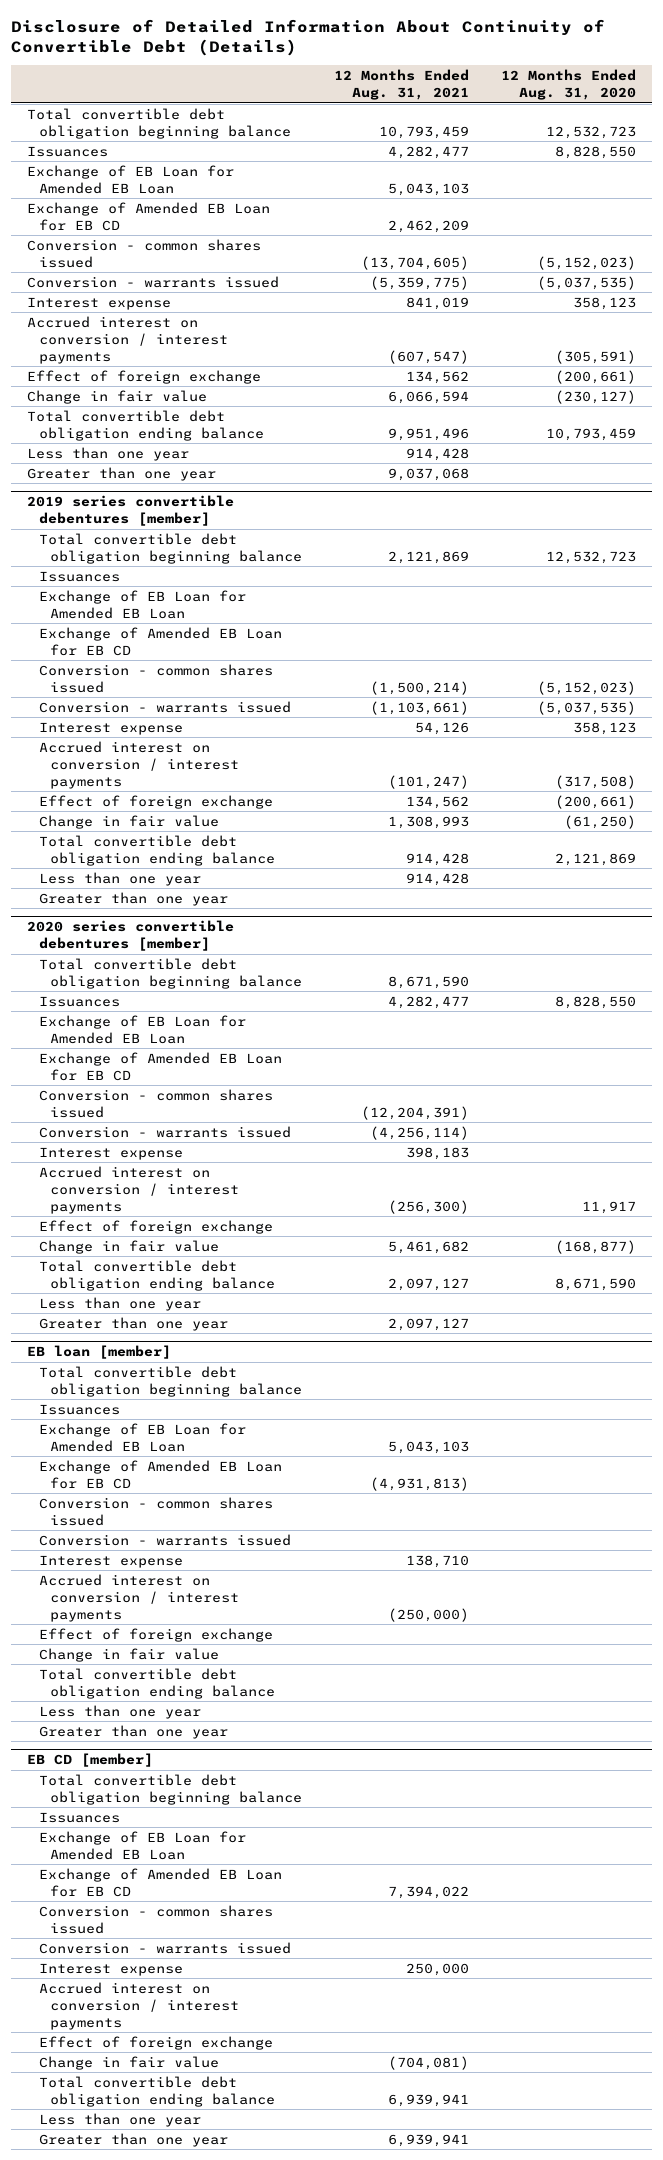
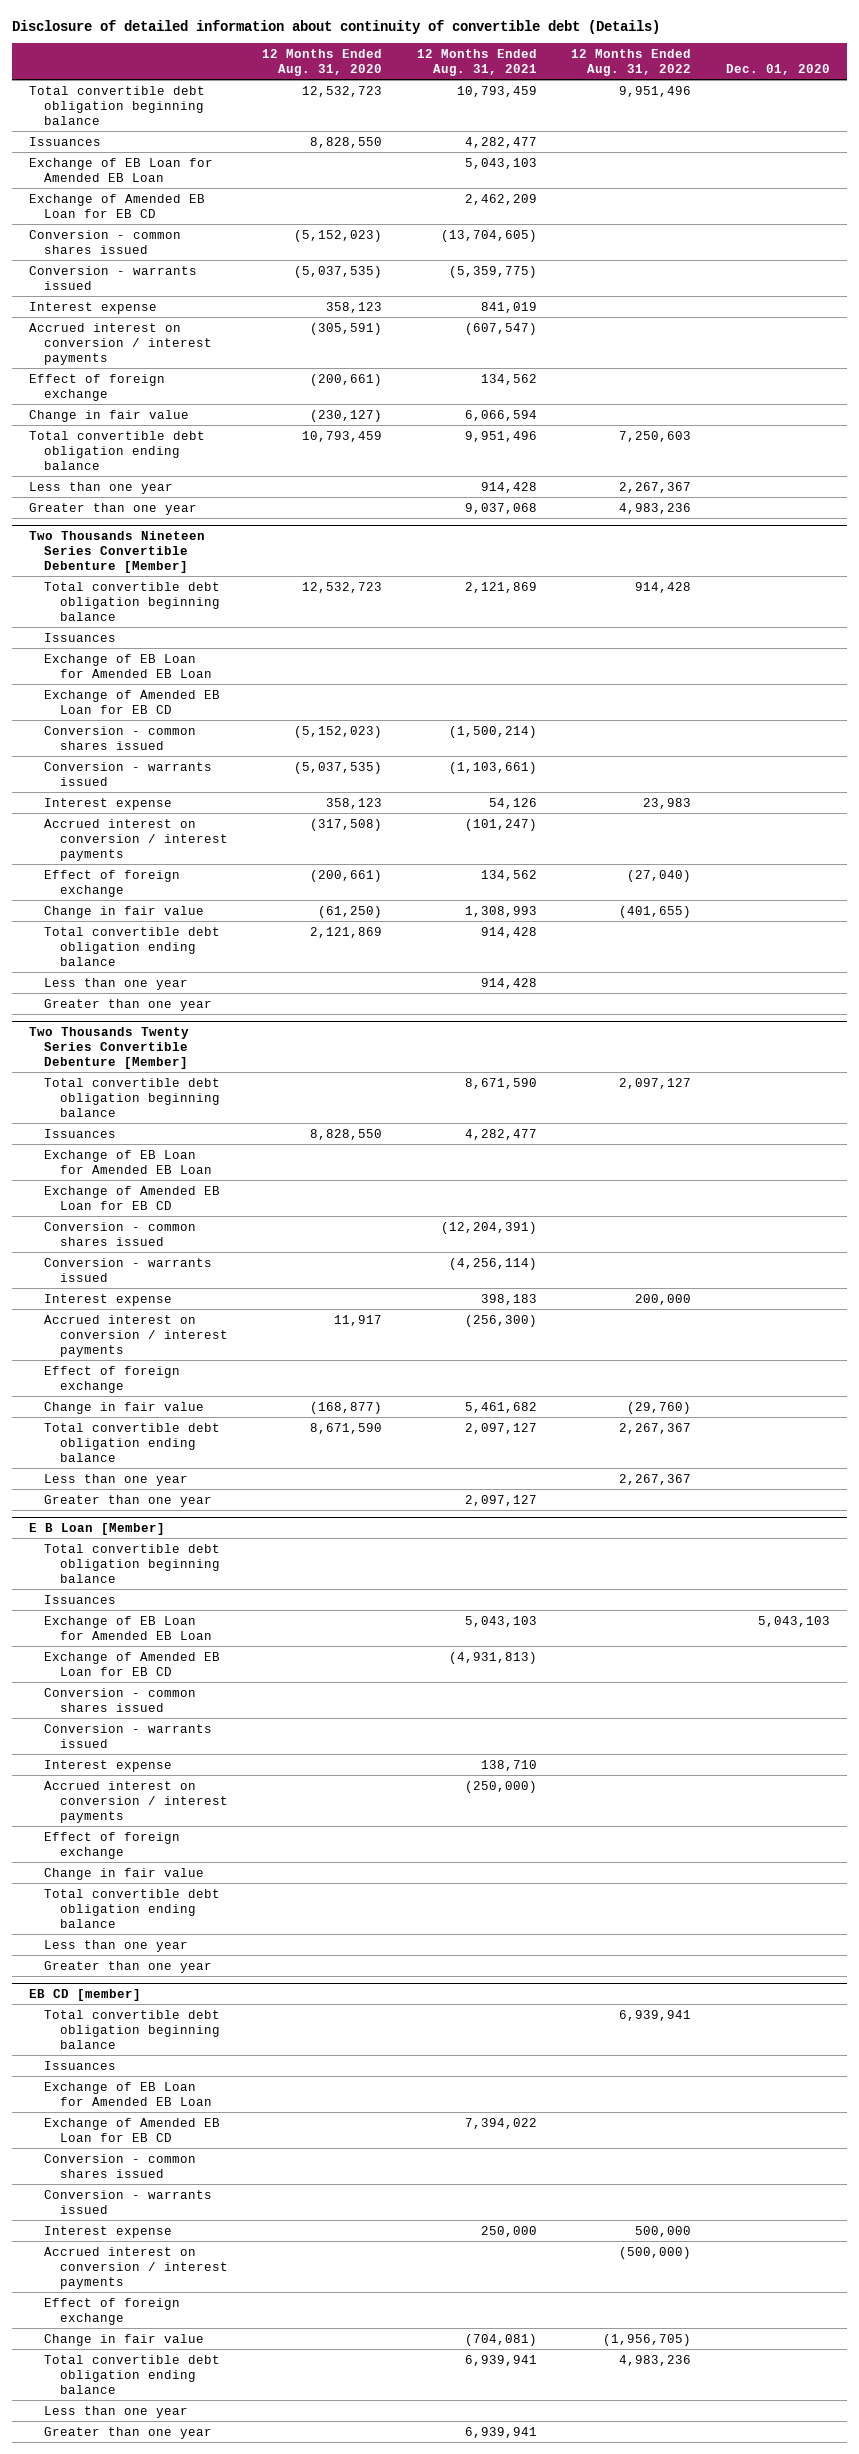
[11,18,606,57] Disclosure of Detailed Information About Continuity of Convertible Debt (Details) -> [11,19,660,34] Disclosure of detailed information about continuity of convertible debt (Details)
none -> [571,48,692,76] 12 Months Ended Aug. 31, 2022
none -> [725,63,830,75] Dec. 01, 2020
[27,495,235,527] 2019 series convertible debentures [member] -> [28,531,205,574] Two Thousands Nineteen Series Convertible Debenture [Member]
[27,920,235,952] 2020 series convertible debentures [member] -> [28,1027,189,1070] Two Thousands Twenty Series Convertible Debenture [Member]
[27,1345,172,1360] EB loan [member] -> [28,1523,165,1536] E B Loan [Member]

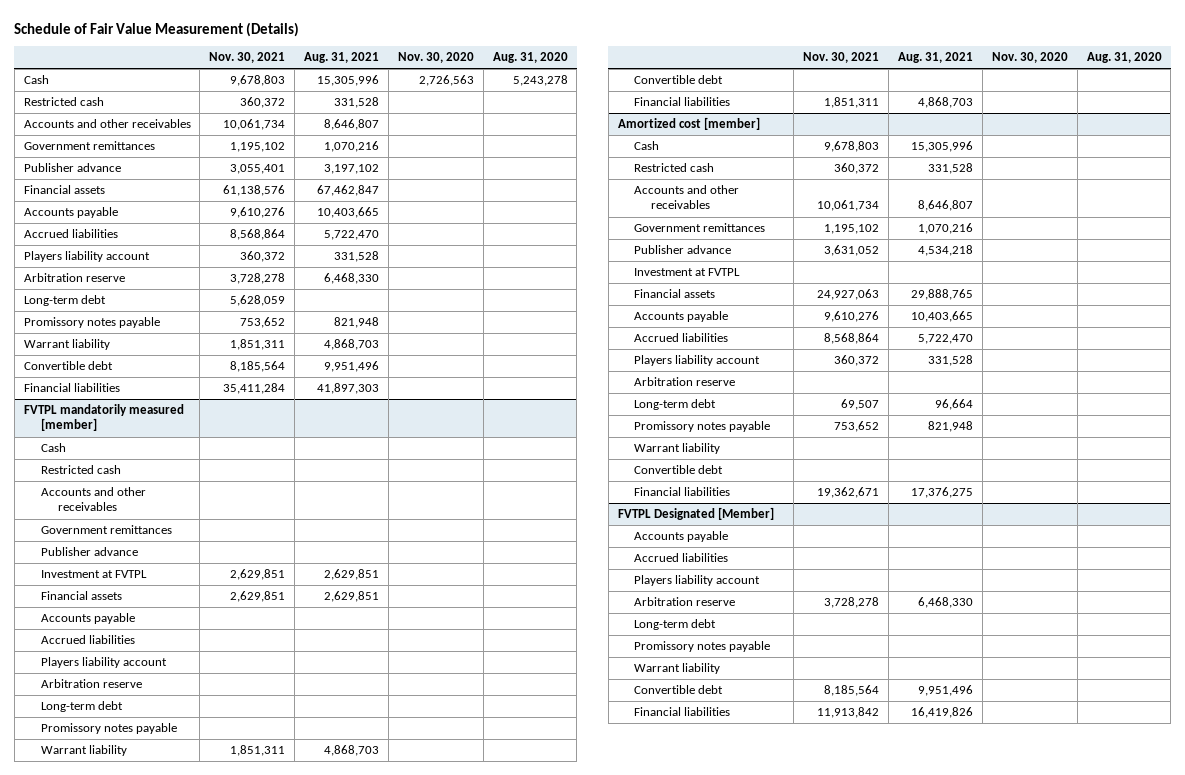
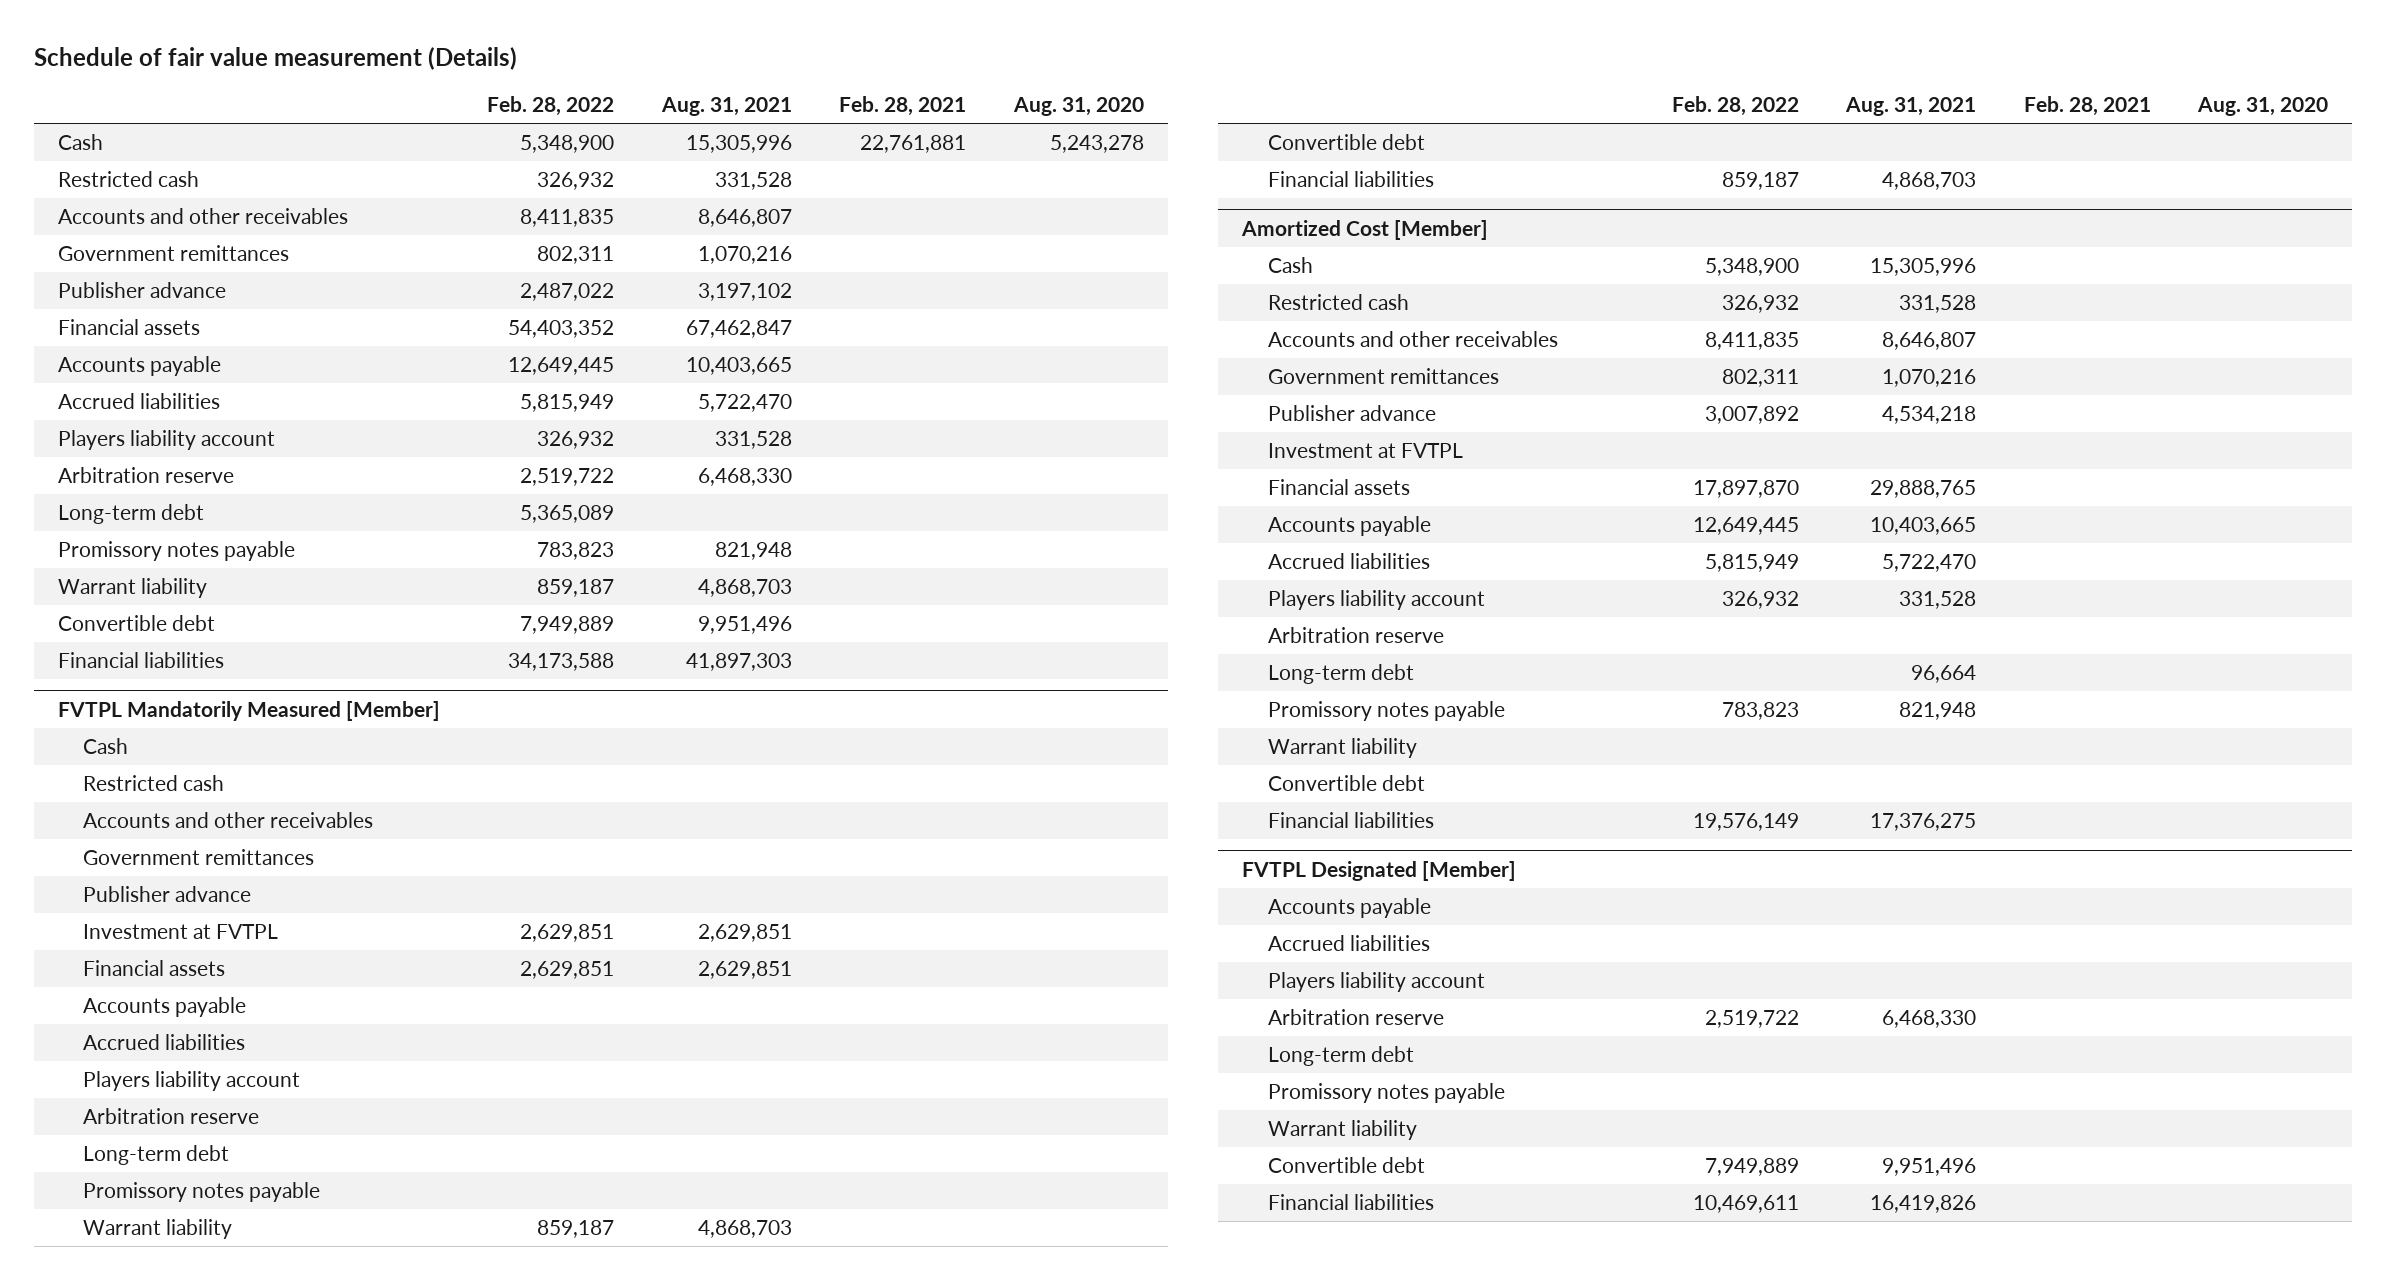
[14,21,300,37] Schedule of Fair Value Measurement (Details) -> [34,46,518,70] Schedule of fair value measurement (Details)
[209,52,286,64] Nov. 30, 2021 -> none
[397,52,474,64] Nov. 30, 2020 -> none
none -> [487,95,615,116] Feb. 28, 2022
none -> [839,95,967,116] Feb. 28, 2021
[23,404,184,432] FVTPL mandatorily measured [member] -> [57,700,440,721] FVTPL Mandatorily Measured [Member]
[617,117,760,131] Amortized cost [member] -> [1241,219,1489,240] Amortized Cost [Member]

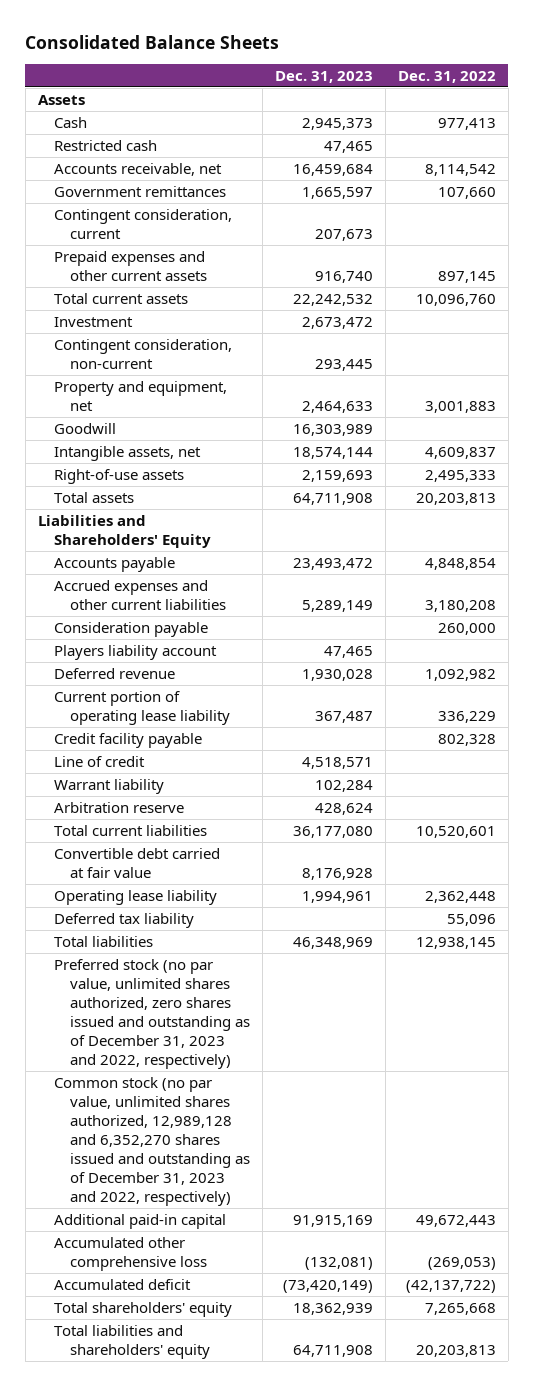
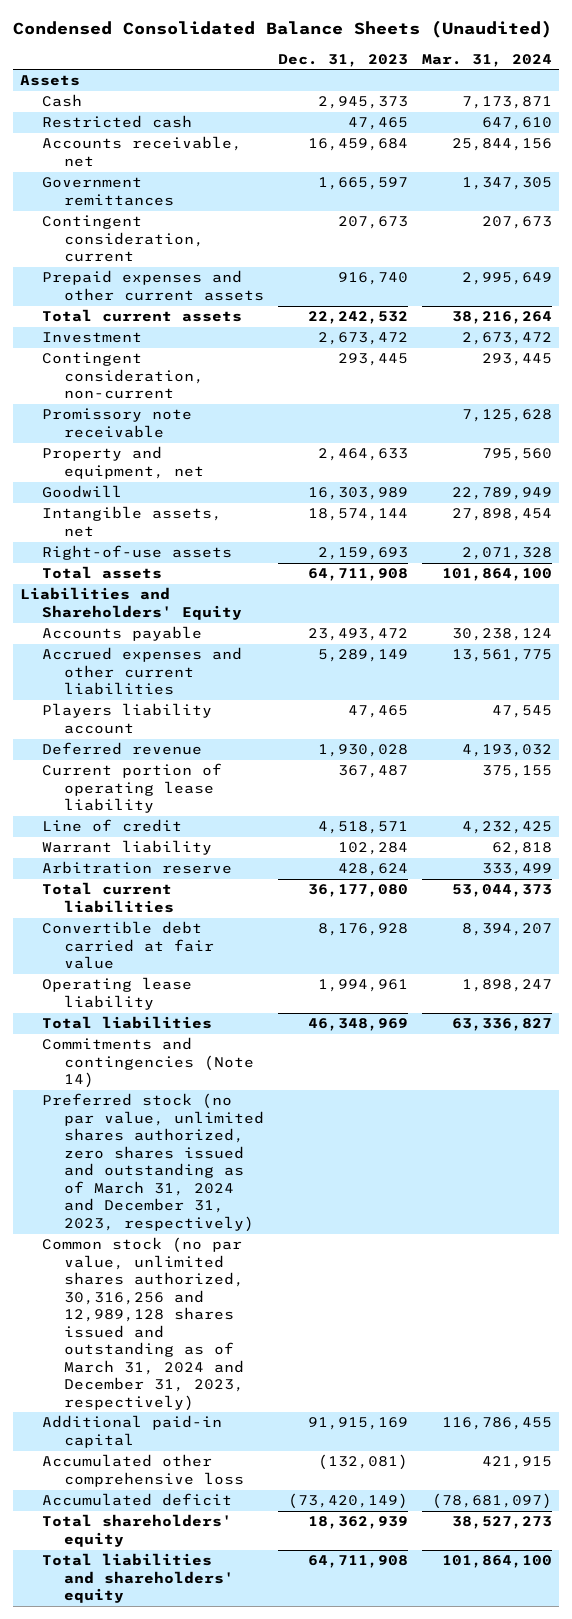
[25,34,280,49] Consolidated Balance Sheets -> [12,20,552,39] Condensed Consolidated Balance Sheets (Unaudited)
[397,70,496,83] Dec. 31, 2022 -> none
none -> [421,53,552,67] Mar. 31, 2024
none -> [41,408,192,438] Promissory note receivable
[53,621,208,637] Consideration payable -> none
[53,732,202,748] Credit facility payable -> none
[53,912,194,928] Deferred tax liability -> none
none -> [41,1037,254,1089] Commitments and contingencies (Note 14)
[53,958,251,1070] Preferred stock (no par value, unlimited shares authorized, zero shares issued and outstanding as of December 31, 2023 and 2022, respectively) -> [41,1093,264,1232] Preferred stock (no par value, unlimited shares authorized, zero shares issued and outstanding as of March 31, 2024 and December 31, 2023, respectively)
[53,1076,251,1207] Common stock (no par value, unlimited shares authorized, 12,989,128 and 6,352,270 shares issued and outstanding as of December 31, 2023 and 2022, respectively) -> [41,1237,244,1411] Common stock (no par value, unlimited shares authorized, 30,316,256 and 12,989,128 shares issued and outstanding as of March 31, 2024 and December 31, 2023, respectively)

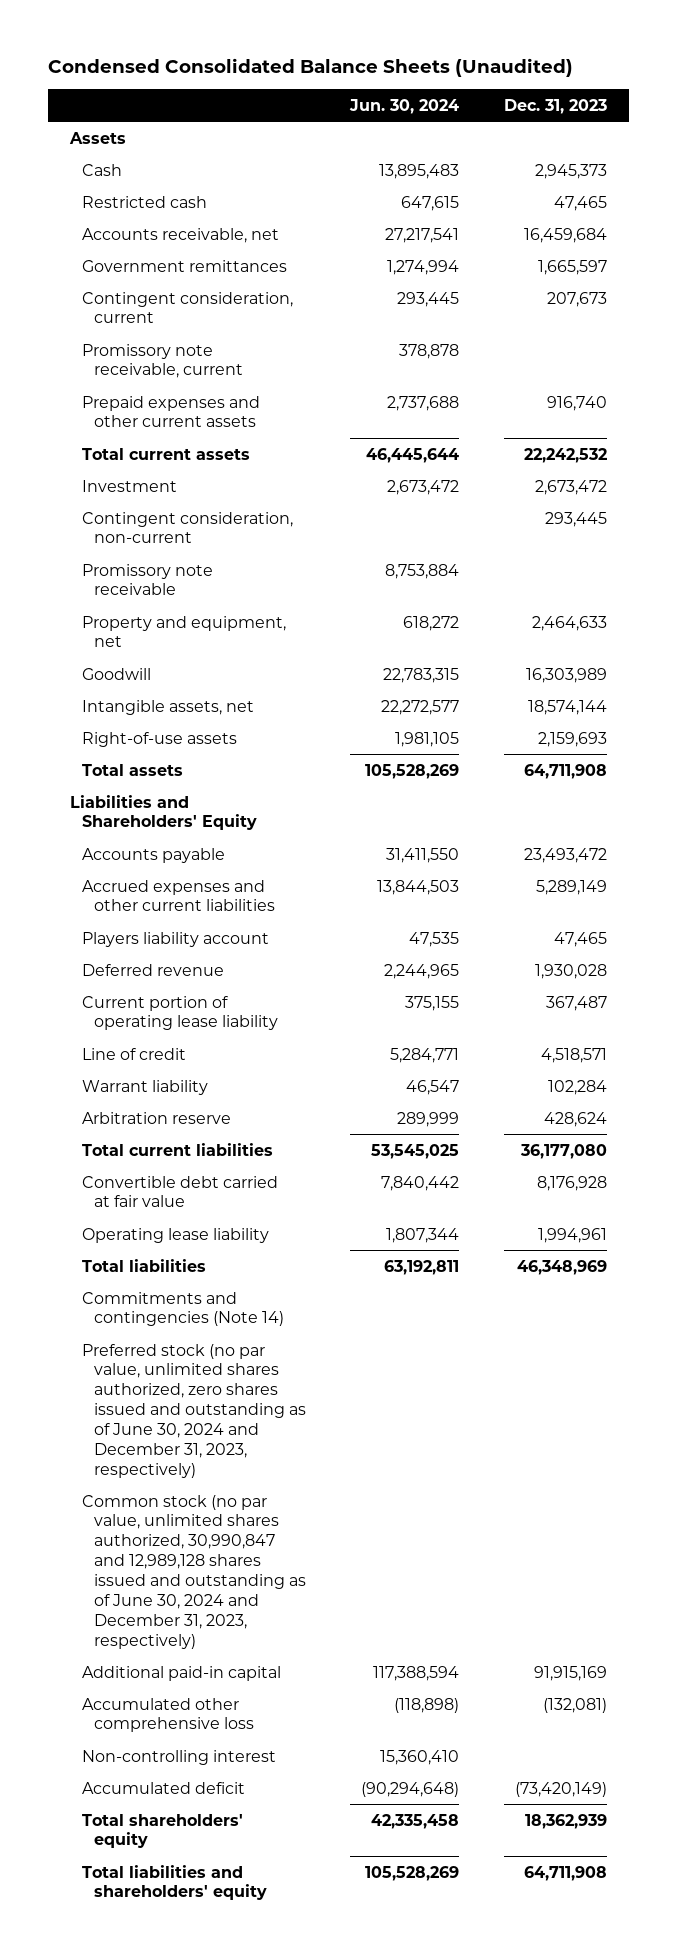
[421,53,552,67] Mar. 31, 2024 -> none
none -> [349,98,460,114] Jun. 30, 2024
none -> [82,343,243,379] Promissory note receivable, current
[41,1093,264,1232] Preferred stock (no par value, unlimited shares authorized, zero shares issued and outstanding as of March 31, 2024 and December 31, 2023, respectively) -> [82,1343,306,1478] Preferred stock (no par value, unlimited shares authorized, zero shares issued and outstanding as of June 30, 2024 and December 31, 2023, respectively)
[41,1237,244,1411] Common stock (no par value, unlimited shares authorized, 30,316,256 and 12,989,128 shares issued and outstanding as of March 31, 2024 and December 31, 2023, respectively) -> [82,1494,306,1649] Common stock (no par value, unlimited shares authorized, 30,990,847 and 12,989,128 shares issued and outstanding as of June 30, 2024 and December 31, 2023, respectively)
none -> [82,1749,277,1765] Non-controlling interest

